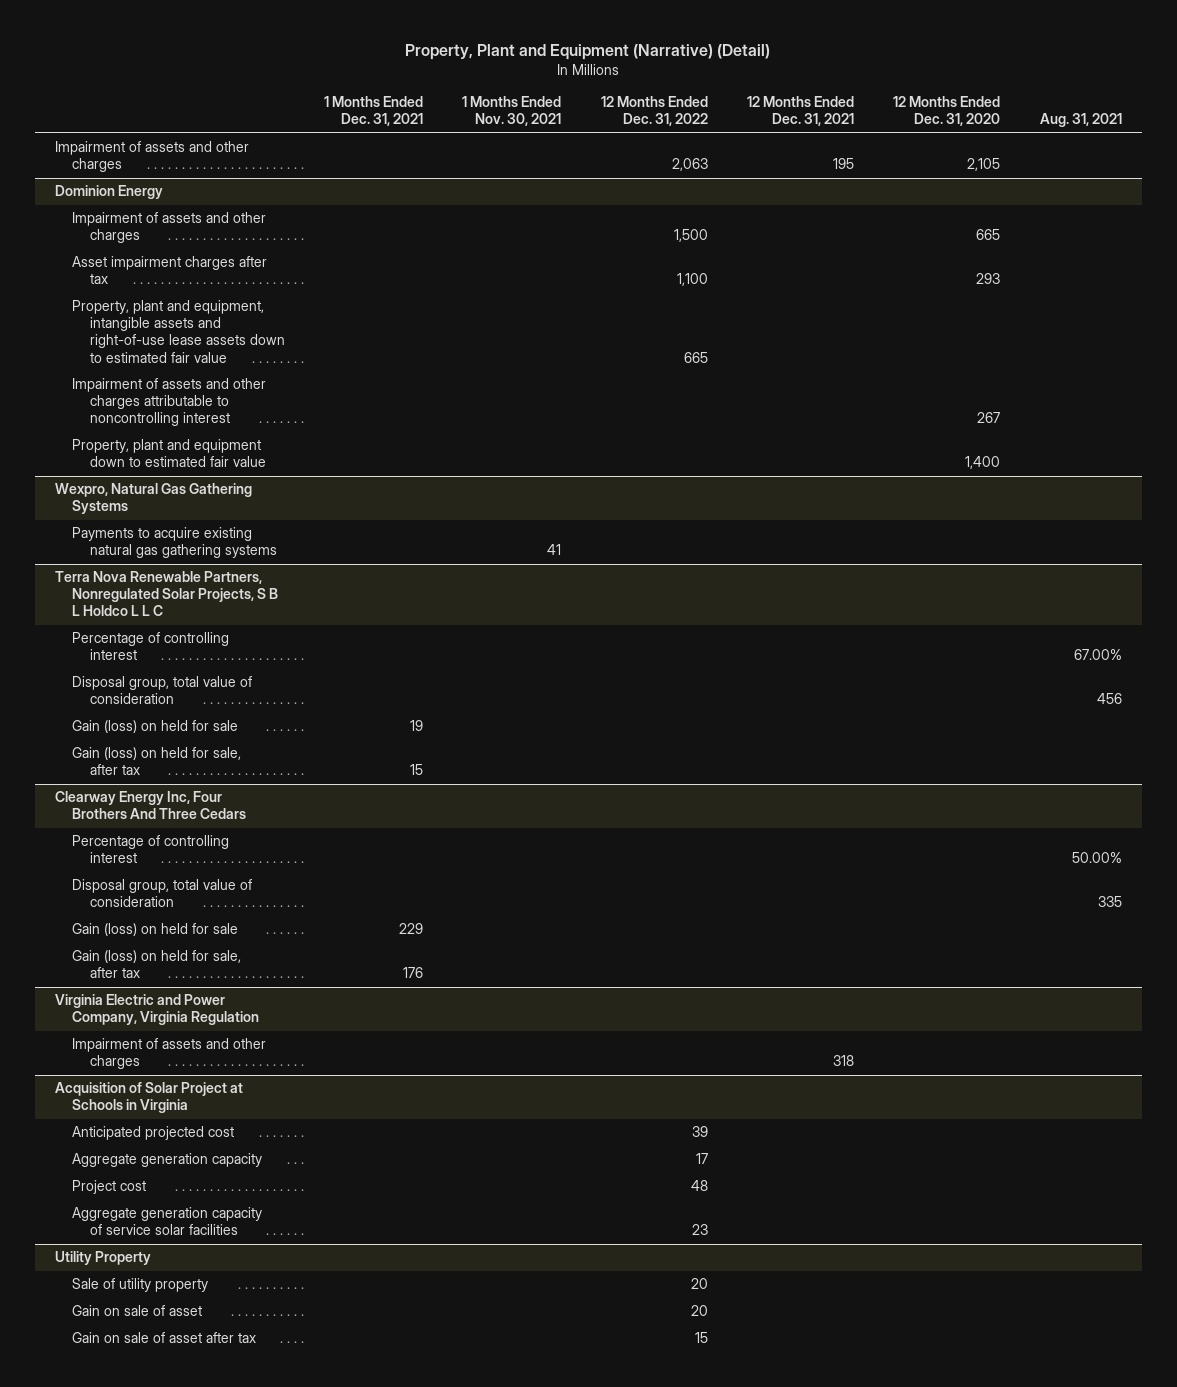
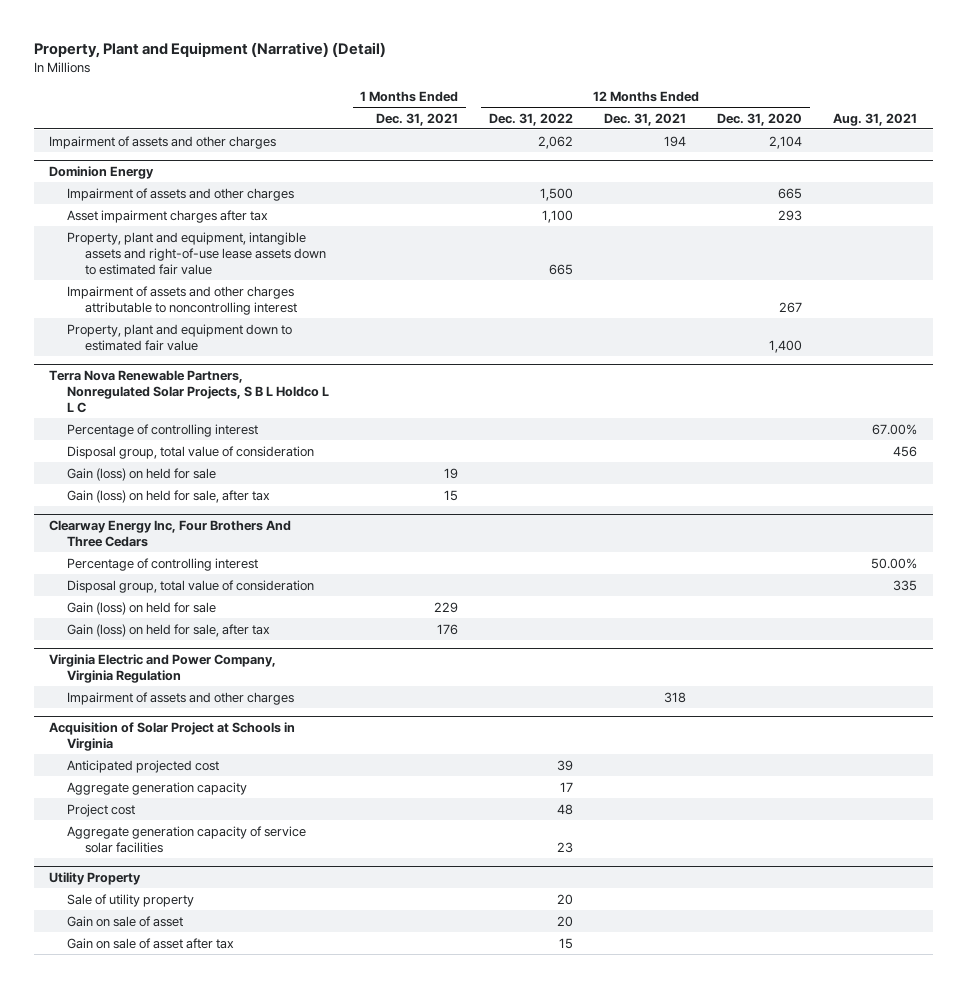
[462,96,562,127] 1 Months Ended Nov. 30, 2021 -> none
[671,158,708,172] 2,063 -> [538,135,574,149] 2,062
[833,158,855,170] 195 -> [664,135,687,147] 194
[967,158,1001,172] 2,105 -> [769,135,803,149] 2,104
[54,483,252,515] Wexpro, Natural Gas Gathering Systems -> none
[72,527,277,559] Payments to acquire existing natural gas gathering systems -> none

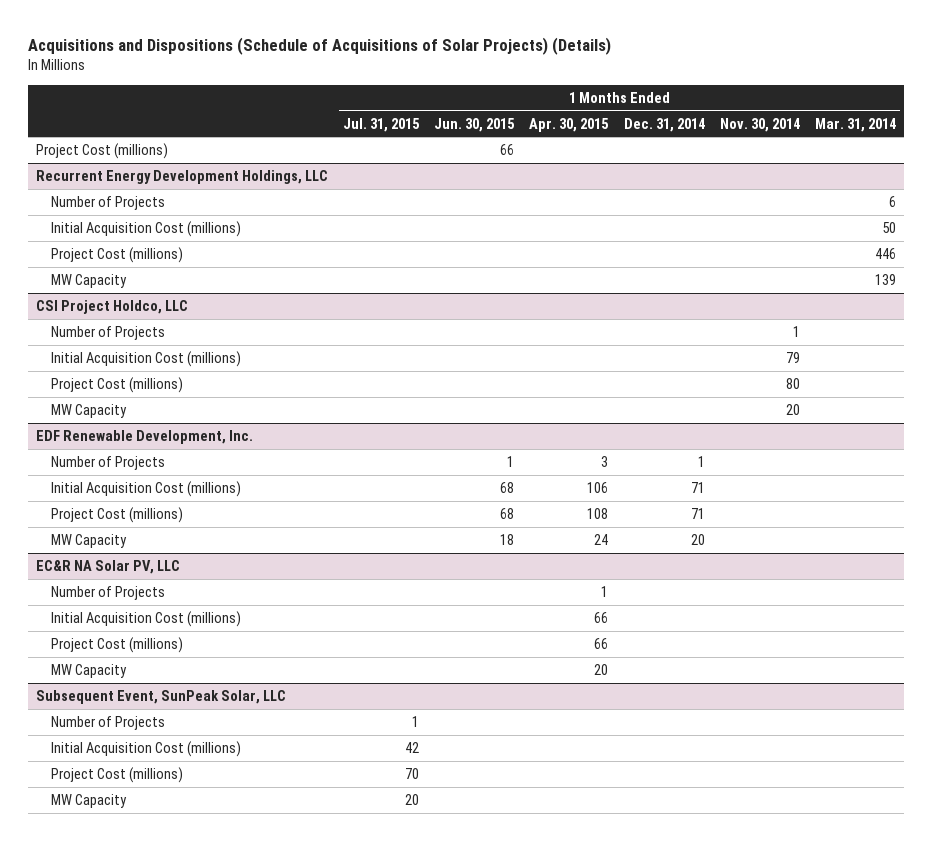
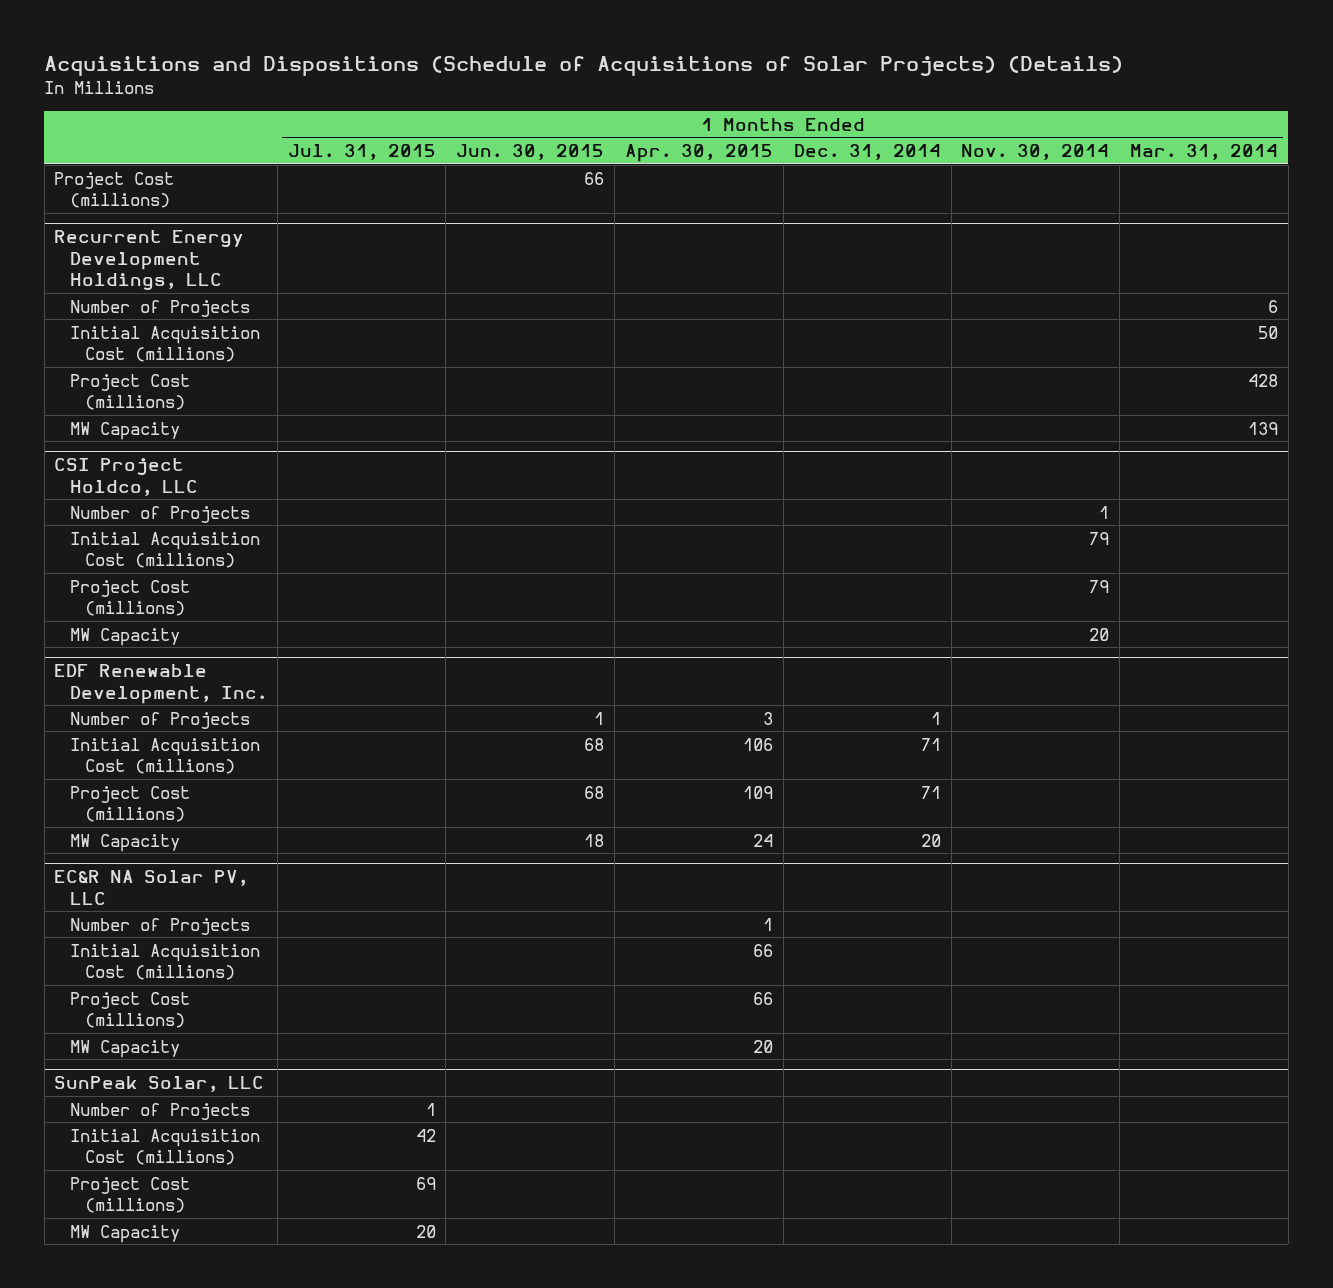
[875,248,897,260] 446 -> [1248,373,1279,387] 428
[786,378,801,390] 80 -> [1089,579,1110,593] 79
[587,508,609,520] 108 -> [742,785,773,799] 109
[35,690,286,705] Subsequent Event, SunPeak Solar, LLC -> [54,1076,265,1093] SunPeak Solar, LLC
[404,768,419,780] 70 -> [415,1176,436,1190] 69

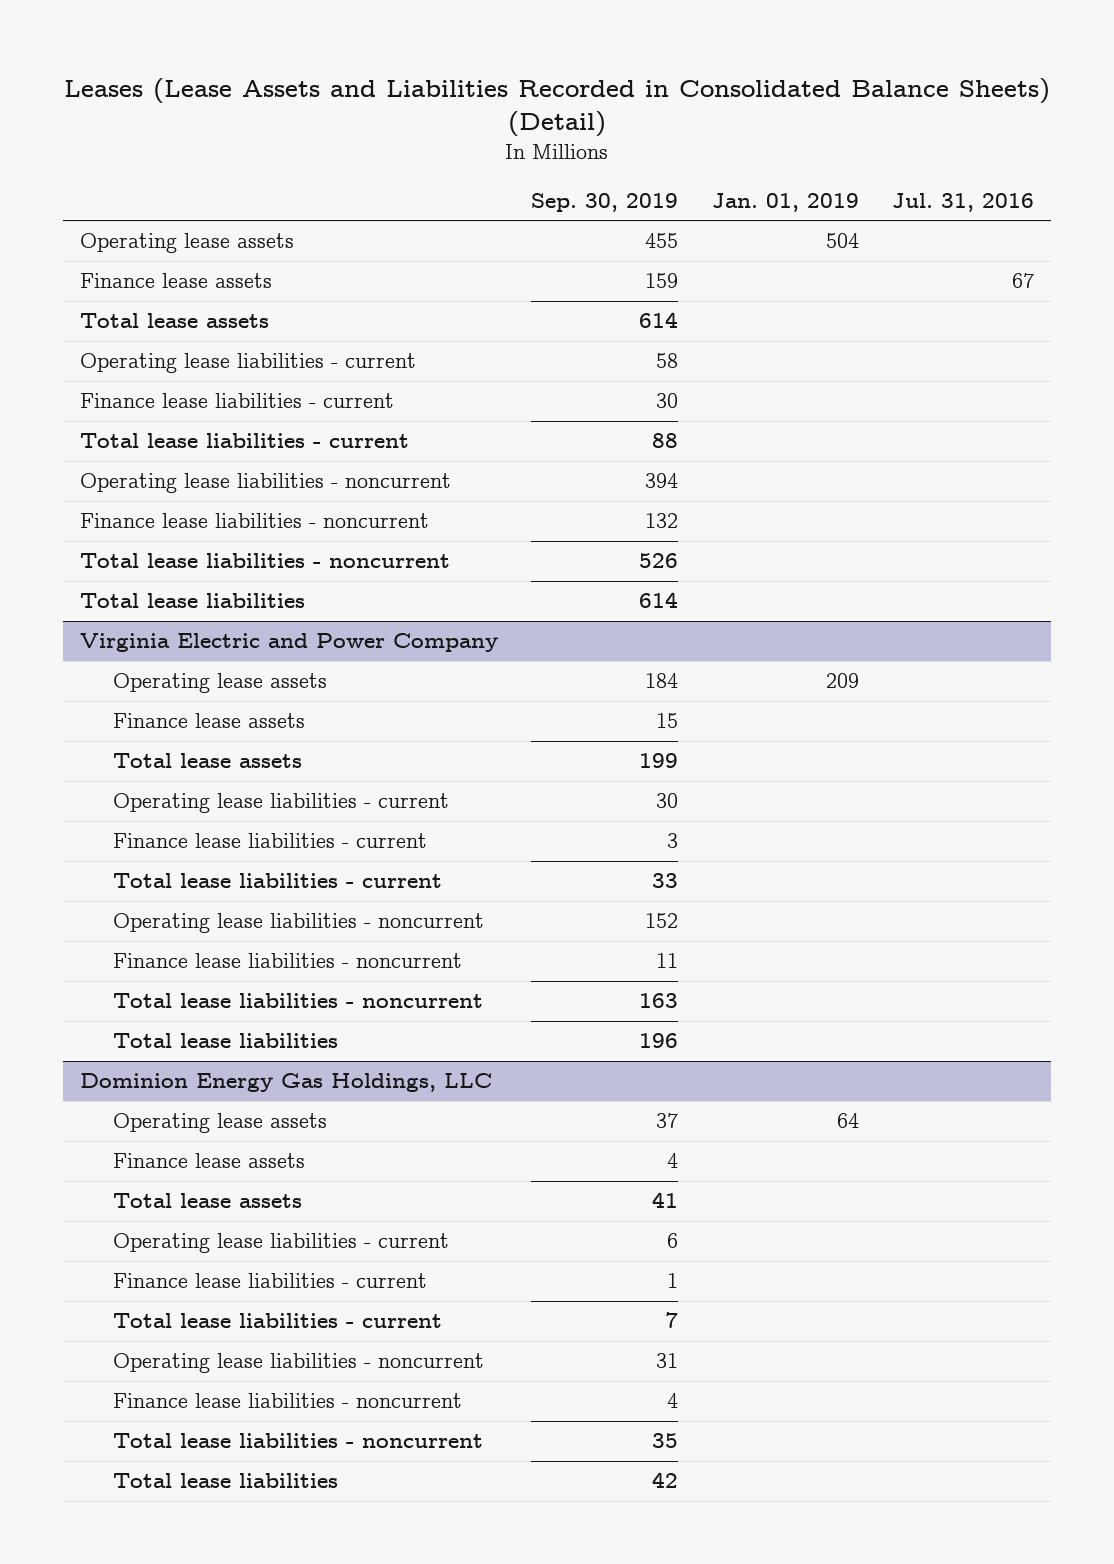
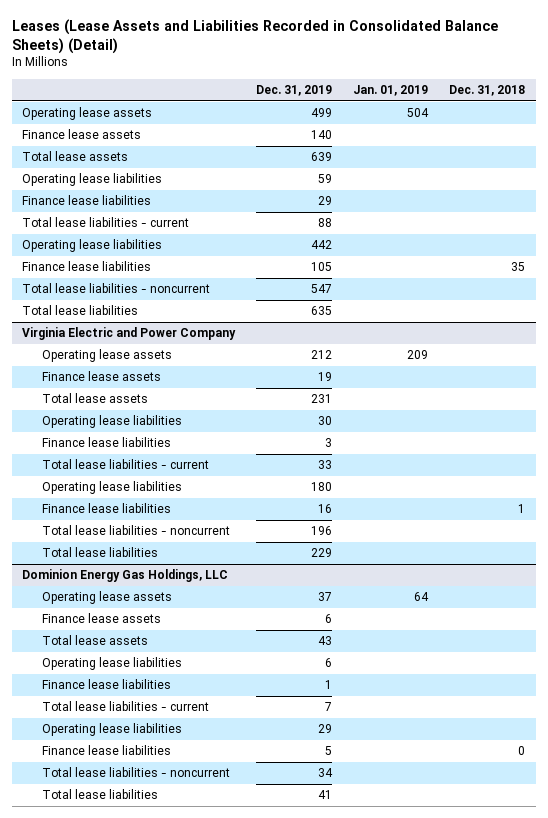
[531,192,679,212] Sep. 30, 2019 -> none
[891,192,1034,212] Jul. 31, 2016 -> none
none -> [256,84,333,96] Dec. 31, 2019
none -> [449,84,526,96] Dec. 31, 2018
[79,353,416,374] Operating lease liabilities - current -> [22,173,163,187] Operating lease liabilities
[79,393,394,409] Finance lease liabilities - current -> [22,195,152,206] Finance lease liabilities
[79,473,451,494] Operating lease liabilities - noncurrent -> [22,239,163,253] Operating lease liabilities
[79,513,429,529] Finance lease liabilities - noncurrent -> [22,261,152,272] Finance lease liabilities
[113,793,450,814] Operating lease liabilities - current -> [41,415,182,429] Operating lease liabilities
[113,833,428,849] Finance lease liabilities - current -> [41,437,171,448] Finance lease liabilities
[113,913,485,934] Operating lease liabilities - noncurrent -> [41,481,182,495] Operating lease liabilities
[113,953,463,969] Finance lease liabilities - noncurrent -> [41,503,171,514] Finance lease liabilities
[113,1233,450,1254] Operating lease liabilities - current -> [41,657,182,671] Operating lease liabilities
[113,1273,428,1289] Finance lease liabilities - current -> [41,679,171,690] Finance lease liabilities
[113,1353,485,1374] Operating lease liabilities - noncurrent -> [41,723,182,737] Operating lease liabilities
[113,1393,463,1409] Finance lease liabilities - noncurrent -> [41,745,171,756] Finance lease liabilities

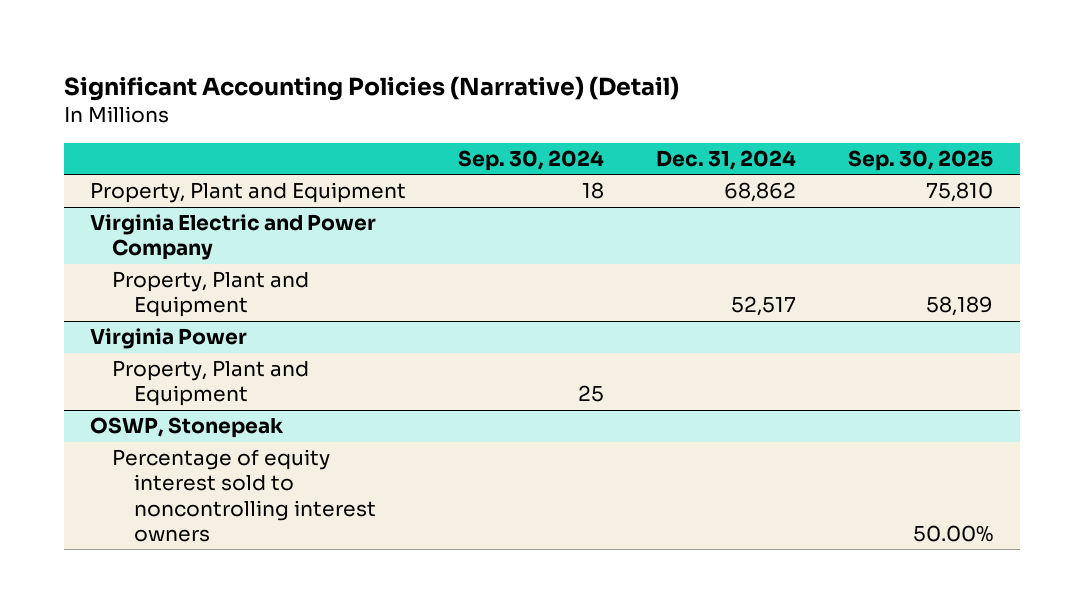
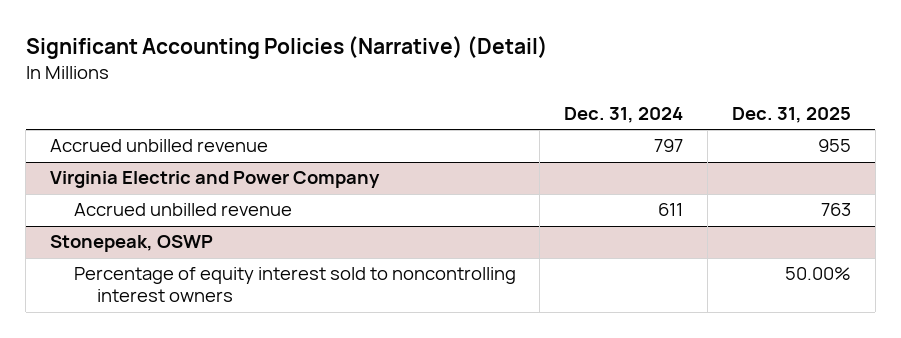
[457,149,604,171] Sep. 30, 2024 -> none
[848,149,994,171] Sep. 30, 2025 -> none
none -> [731,106,851,123] Dec. 31, 2025
[89,182,406,204] Property, Plant and Equipment -> none
none -> [50,139,269,153] Accrued unbilled revenue
[111,271,309,318] Property, Plant and Equipment -> none
[89,328,247,350] Virginia Power -> none
[111,360,309,407] Property, Plant and Equipment -> none
none -> [73,203,292,217] Accrued unbilled revenue
[89,417,284,439] OSWP, Stonepeak -> [50,235,214,253] Stonepeak, OSWP

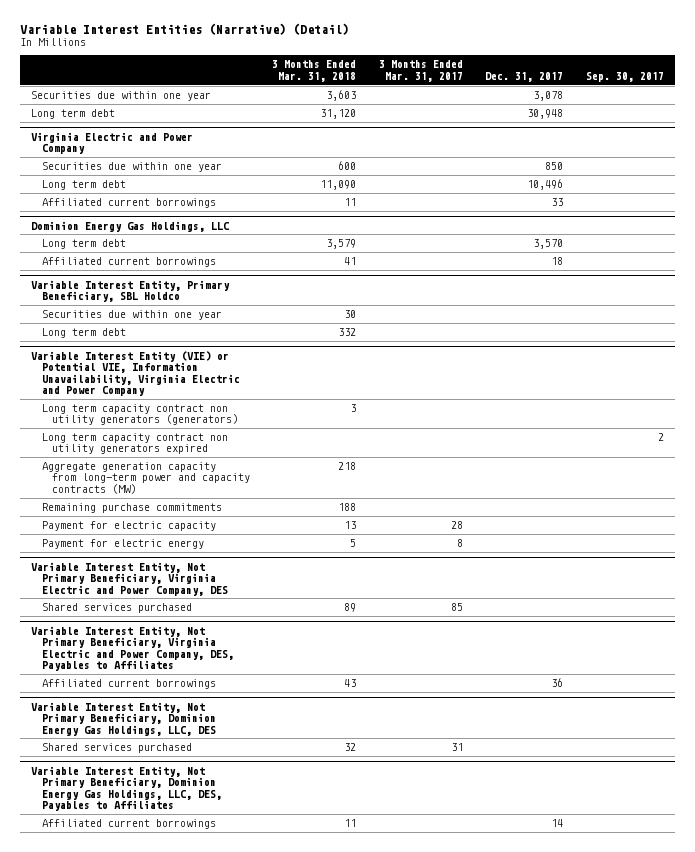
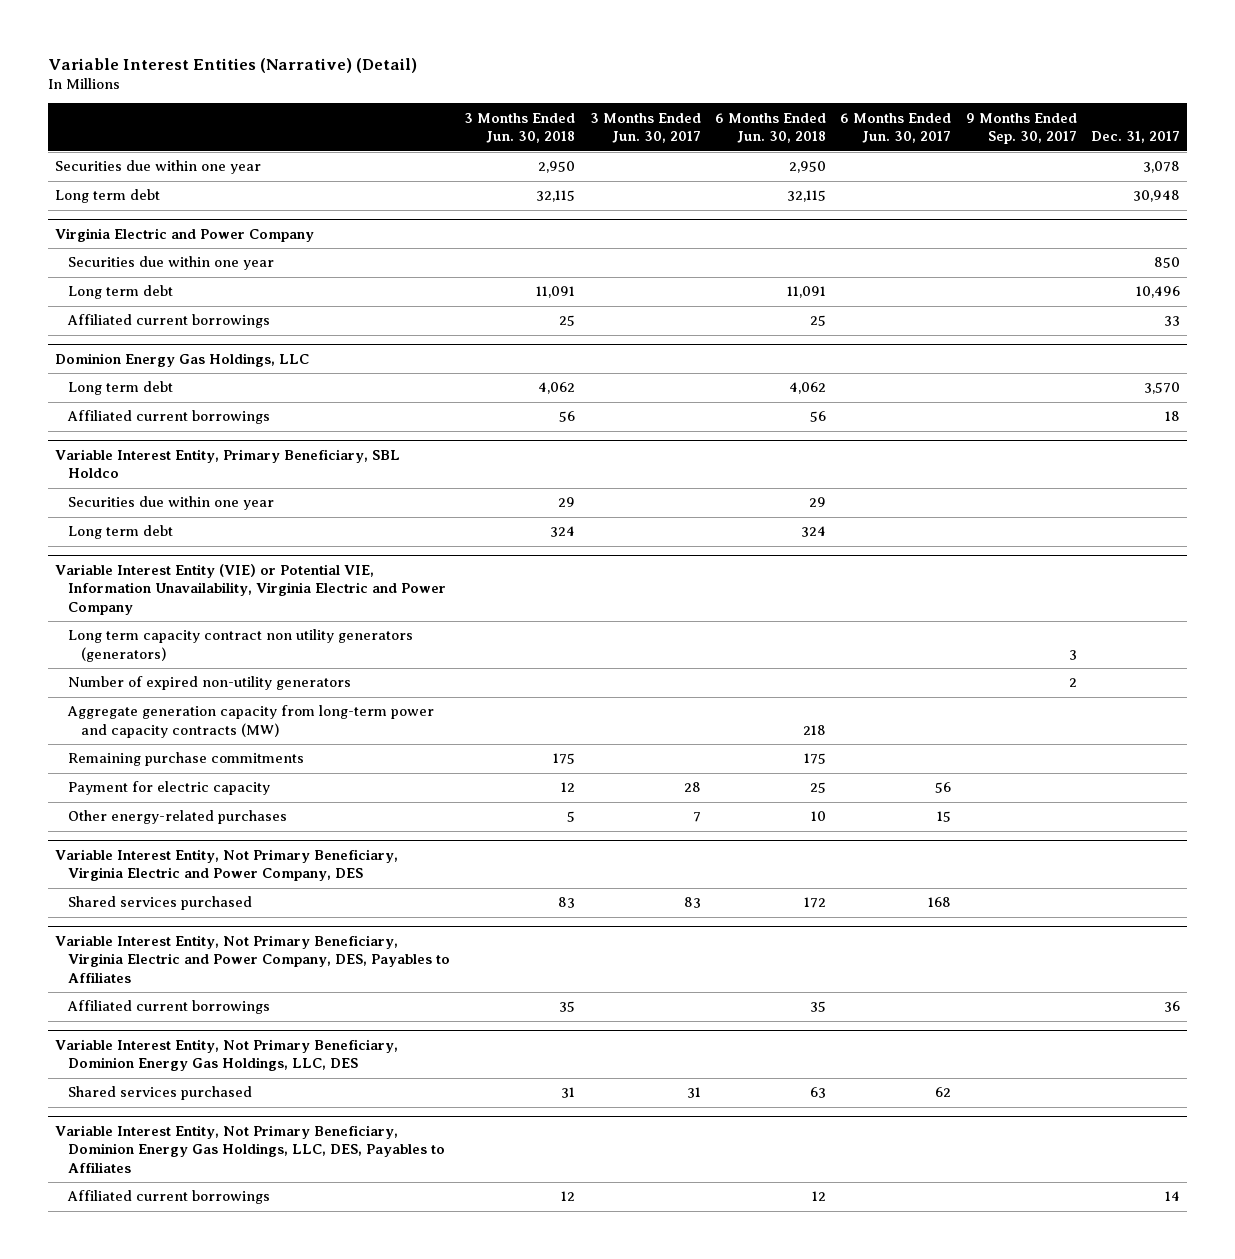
[272,60,357,82] 3 Months Ended Mar. 31, 2018 -> none
[378,60,463,82] 3 Months Ended Mar. 31, 2017 -> none
[585,71,664,82] Sep. 30, 2017 -> none
none -> [464,112,576,144] 3 Months Ended Jun. 30, 2018
none -> [589,112,701,144] 3 Months Ended Jun. 30, 2017
none -> [715,112,827,144] 6 Months Ended Jun. 30, 2018
none -> [840,112,952,144] 6 Months Ended Jun. 30, 2017
none -> [965,112,1077,145] 9 Months Ended Sep. 30, 2017
[41,433,228,455] Long term capacity contract non utility generators expired -> [68,676,352,691] Number of expired non-utility generators
[41,539,204,550] Payment for electric energy -> none
none -> [68,810,288,825] Other energy-related purchases

